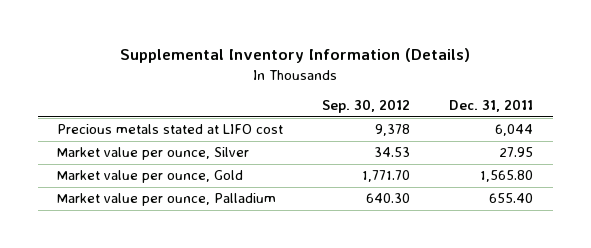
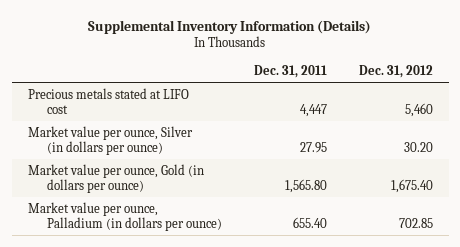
[322,99,411,114] Sep. 30, 2012 -> none
none -> [358,65,433,79] Dec. 31, 2012
[495,124,534,137] 6,044 -> [299,103,327,117] 4,447
[57,147,250,161] Market value per ounce, Silver -> [27,125,193,155] Market value per ounce, Silver (in dollars per ounce)
[57,170,244,184] Market value per ounce, Gold -> [27,163,204,193] Market value per ounce, Gold (in dollars per ounce)
[57,193,277,207] Market value per ounce, Palladium -> [27,201,222,231] Market value per ounce, Palladium (in dollars per ounce)

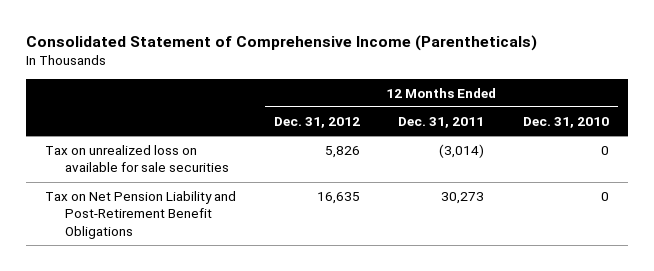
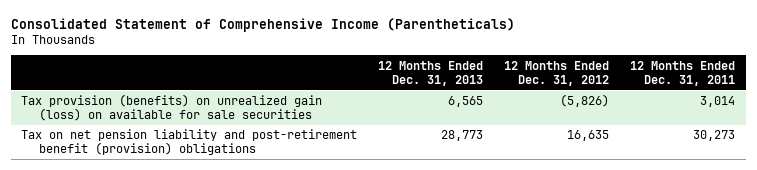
[522,116,609,128] Dec. 31, 2010 -> none
none -> [378,60,484,86] 12 Months Ended Dec. 31, 2013
[44,144,229,173] Tax on unrealized loss on available for sale securities -> [21,94,323,122] Tax provision (benefits) on unrealized gain (loss) on available for sale securities
[325,145,361,158] 5,826 -> [560,94,610,108] (5,826)
[439,143,485,158] (3,014) -> [700,96,736,108] 3,014
[44,190,236,239] Tax on Net Pension Liability and Post-Retirement Benefit Obligations -> [21,129,358,156] Tax on net pension liability and post-retirement benefit (provision) obligations

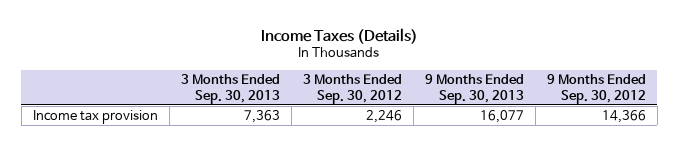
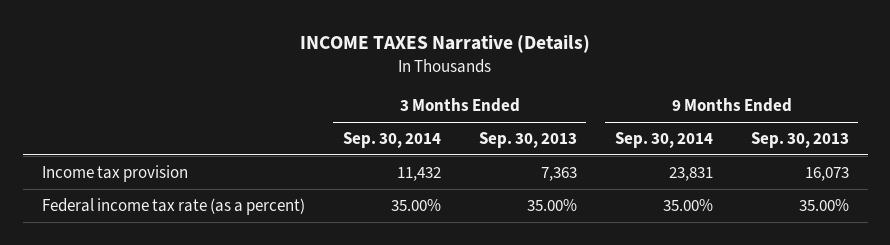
[261,27,419,44] Income Taxes (Details) -> [300,35,591,54] INCOME TAXES Narrative (Details)
[302,73,402,104] 3 Months Ended Sep. 30, 2012 -> none
[546,73,646,104] 9 Months Ended Sep. 30, 2012 -> none
none -> [342,132,441,149] Sep. 30, 2014
none -> [614,132,713,149] Sep. 30, 2014
[479,109,524,123] 16,077 -> [804,166,849,181] 16,073
none -> [41,197,305,215] Federal income tax rate (as a percent)

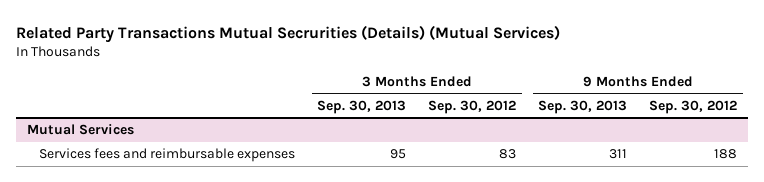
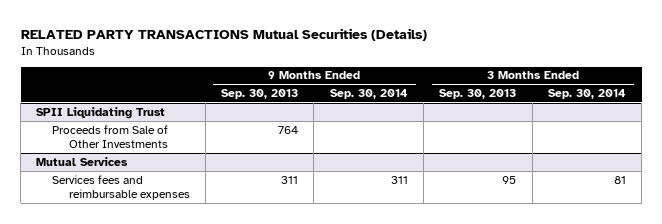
[16,24,561,43] Related Party Transactions Mutual Secrurities (Details) (Mutual Services) -> [20,27,427,41] RELATED PARTY TRANSACTIONS Mutual Securities (Details)
[428,99,517,114] Sep. 30, 2012 -> none
[649,99,738,114] Sep. 30, 2012 -> none
none -> [329,88,408,99] Sep. 30, 2014
none -> [548,88,627,99] Sep. 30, 2014
none -> [36,106,166,119] SPII Liquidating Trust
none -> [52,124,169,148] Proceeds from Sale of Other Investments

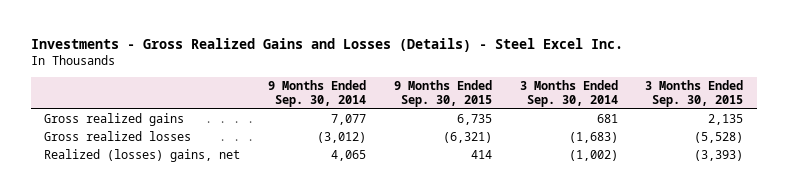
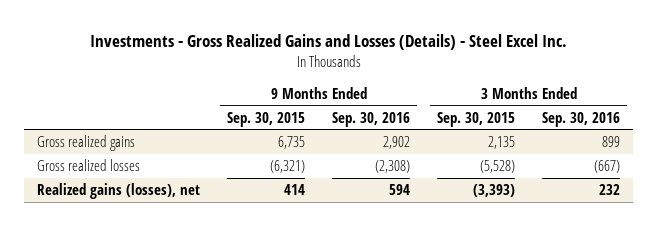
[268,79,367,107] 9 Months Ended Sep. 30, 2014 -> none
[519,79,618,107] 3 Months Ended Sep. 30, 2014 -> none
none -> [332,111,411,127] Sep. 30, 2016
none -> [542,111,621,127] Sep. 30, 2016
[44,149,241,163] Realized (losses) gains, net -> [37,183,201,200] Realized gains (losses), net

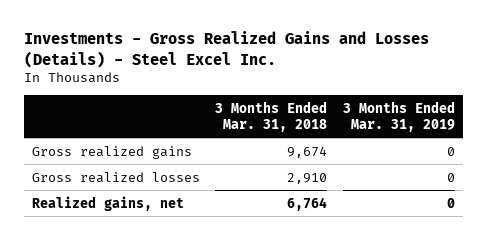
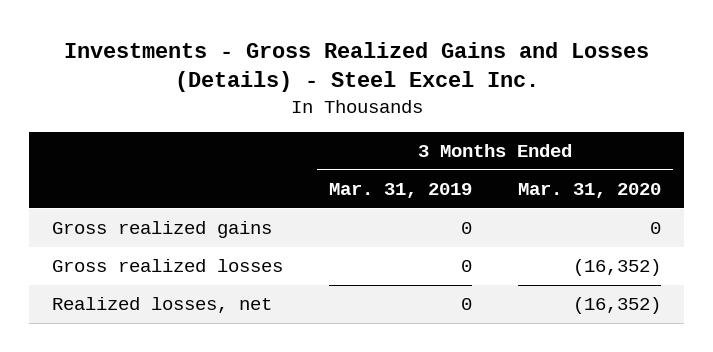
[215,100,328,132] 3 Months Ended Mar. 31, 2018 -> none
none -> [518,182,662,198] Mar. 31, 2020
[31,195,184,211] Realized gains, net -> [51,297,272,314] Realized losses, net

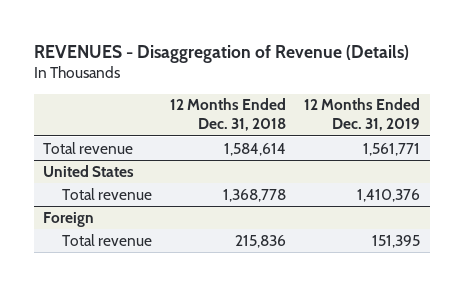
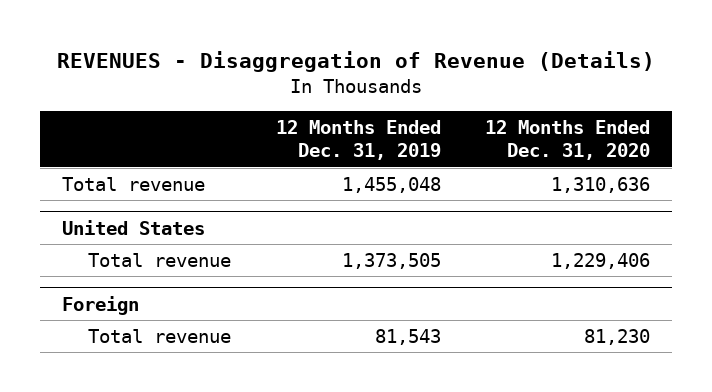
[170,98,287,132] 12 Months Ended Dec. 31, 2018 -> none
none -> [485,120,651,161] 12 Months Ended Dec. 31, 2020
[363,142,421,156] 1,561,771 -> [341,176,441,193] 1,455,048
[357,188,421,202] 1,410,376 -> [341,252,441,269] 1,373,505
[372,234,421,248] 151,395 -> [374,328,441,345] 81,543

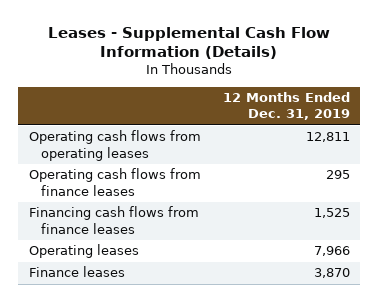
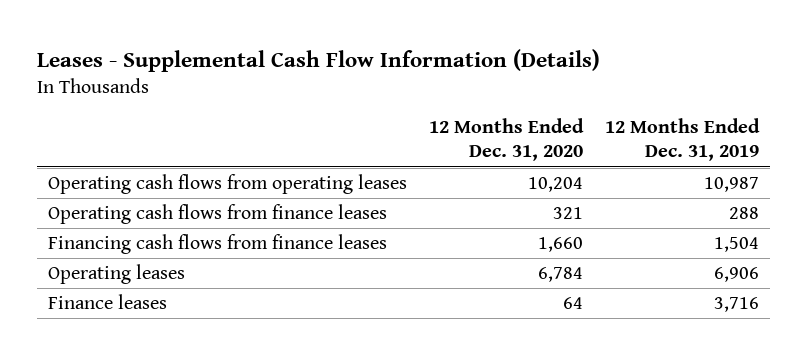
none -> [428,118,584,162] 12 Months Ended Dec. 31, 2020
[305,132,350,143] 12,811 -> [703,177,759,193] 10,987
[325,170,350,180] 295 -> [728,207,759,220] 288
[313,208,350,219] 1,525 -> [713,237,759,253] 1,504
[313,246,350,257] 7,966 -> [713,267,759,283] 6,906
[313,268,350,279] 3,870 -> [713,297,759,313] 3,716

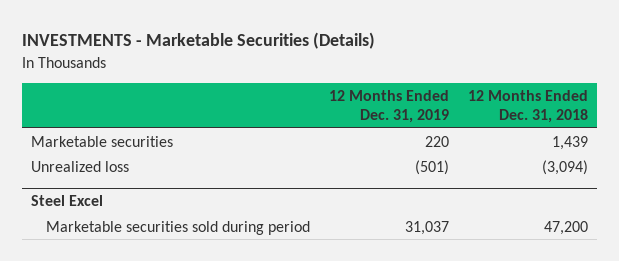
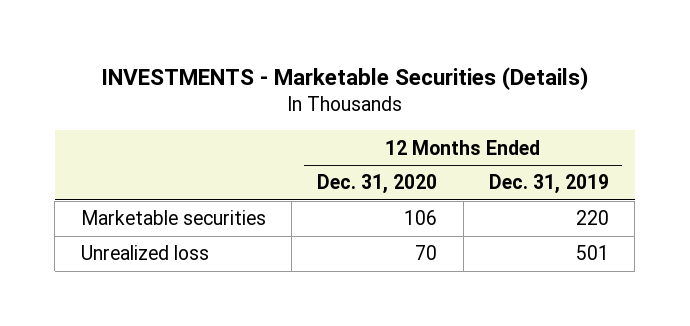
[467,89,588,124] 12 Months Ended Dec. 31, 2018 -> none
none -> [317,174,438,195] Dec. 31, 2020
[31,195,104,207] Steel Excel -> none
[46,220,311,235] Marketable securities sold during period -> none
[414,159,449,175] (501) -> [576,245,610,261] 501

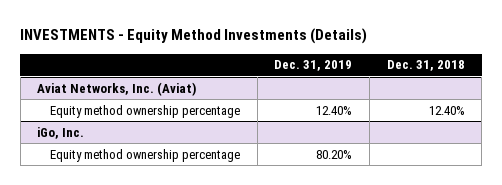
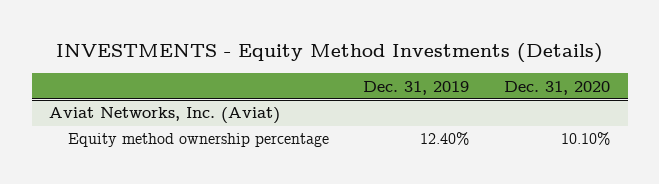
[386,60,465,72] Dec. 31, 2018 -> none
none -> [504,80,611,95] Dec. 31, 2020
[37,126,85,139] iGo, Inc. -> none
[50,148,241,162] Equity method ownership percentage -> none

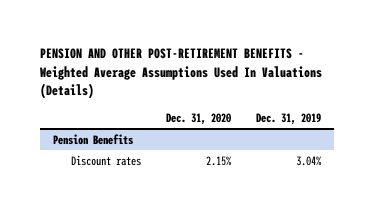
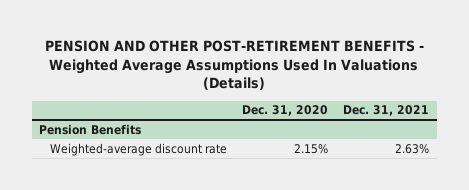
[256,112,322,125] Dec. 31, 2019 -> none
none -> [343,105,430,117] Dec. 31, 2021
[71,154,142,166] Discount rates -> [50,142,228,156] Weighted-average discount rate

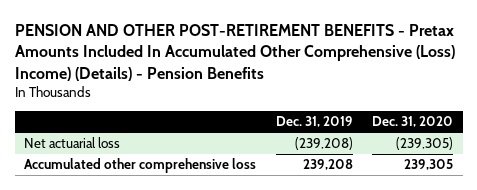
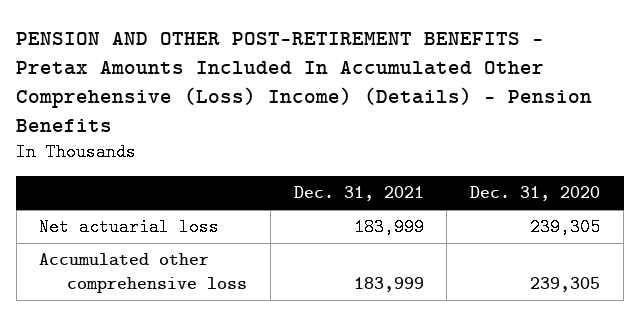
[275,116,353,128] Dec. 31, 2019 -> none
none -> [293,186,424,202] Dec. 31, 2021
[395,137,453,151] (239,305) -> [530,218,601,237] 239,305

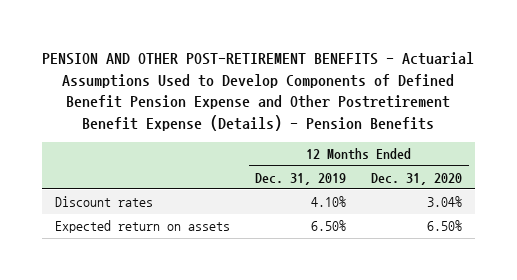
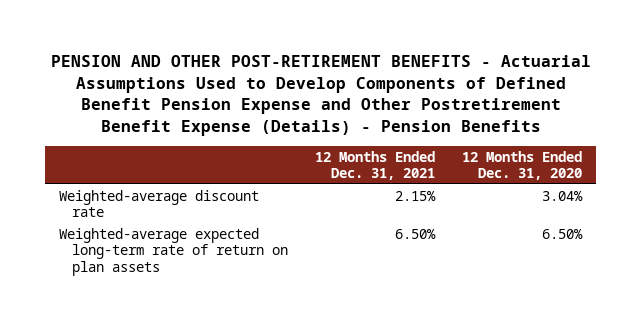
[254,172,346,185] Dec. 31, 2019 -> none
none -> [315,150,436,181] 12 Months Ended Dec. 31, 2021
[54,196,153,208] Discount rates -> [58,189,259,218] Weighted-average discount rate
[54,220,230,234] Expected return on assets -> [58,227,289,276] Weighted-average expected long-term rate of return on plan assets

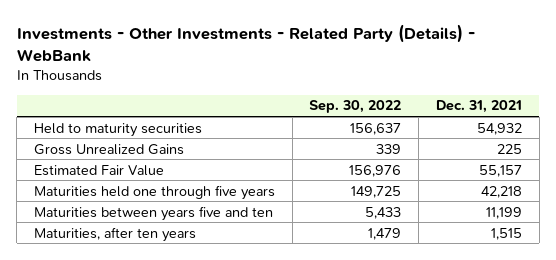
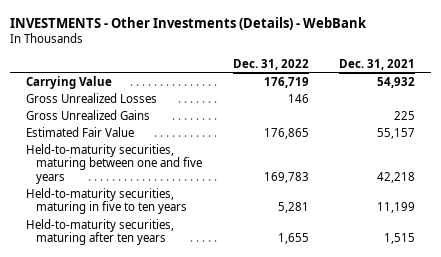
[16,23,475,63] Investments - Other Investments - Related Party (Details) - WebBank -> [10,17,368,31] INVESTMENTS - Other Investments (Details) - WebBank
[309,100,402,114] Sep. 30, 2022 -> none
none -> [232,58,309,70] Dec. 31, 2022
[33,122,202,137] Held to maturity securities -> [25,75,112,89] Carrying Value
none -> [25,92,157,103] Gross Unrealized Losses
[33,184,275,200] Maturities held one through five years -> [25,143,202,184] Held-to-maturity securities, maturing between one and five years
[33,205,273,221] Maturities between years five and ten -> [25,187,187,215] Held-to-maturity securities, maturing in five to ten years
[33,226,196,242] Maturities, after ten years -> [25,218,174,246] Held-to-maturity securities, maturing after ten years

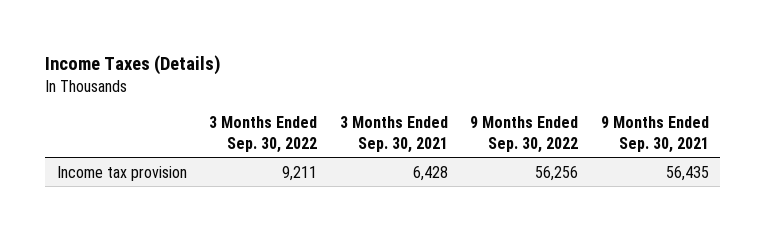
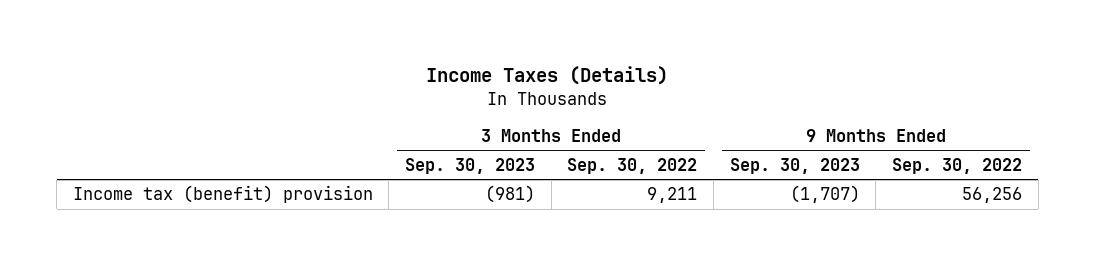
[339,115,448,153] 3 Months Ended Sep. 30, 2021 -> none
[600,115,709,153] 9 Months Ended Sep. 30, 2021 -> none
none -> [405,157,536,174] Sep. 30, 2023
none -> [729,157,860,174] Sep. 30, 2023
[56,165,187,181] Income tax provision -> [72,185,373,204] Income tax (benefit) provision

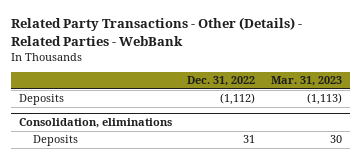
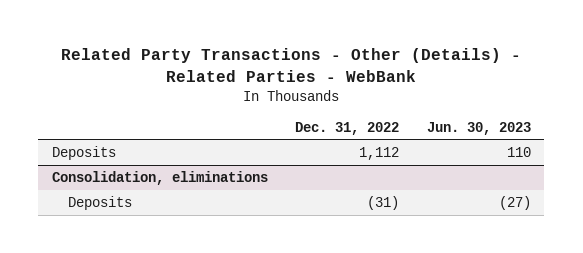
[271,76,343,87] Mar. 31, 2023 -> none
none -> [426,121,531,135] Jun. 30, 2023
[220,93,256,106] (1,112) -> [359,146,400,160] 1,112
[243,135,256,144] 31 -> [367,195,400,210] (31)

